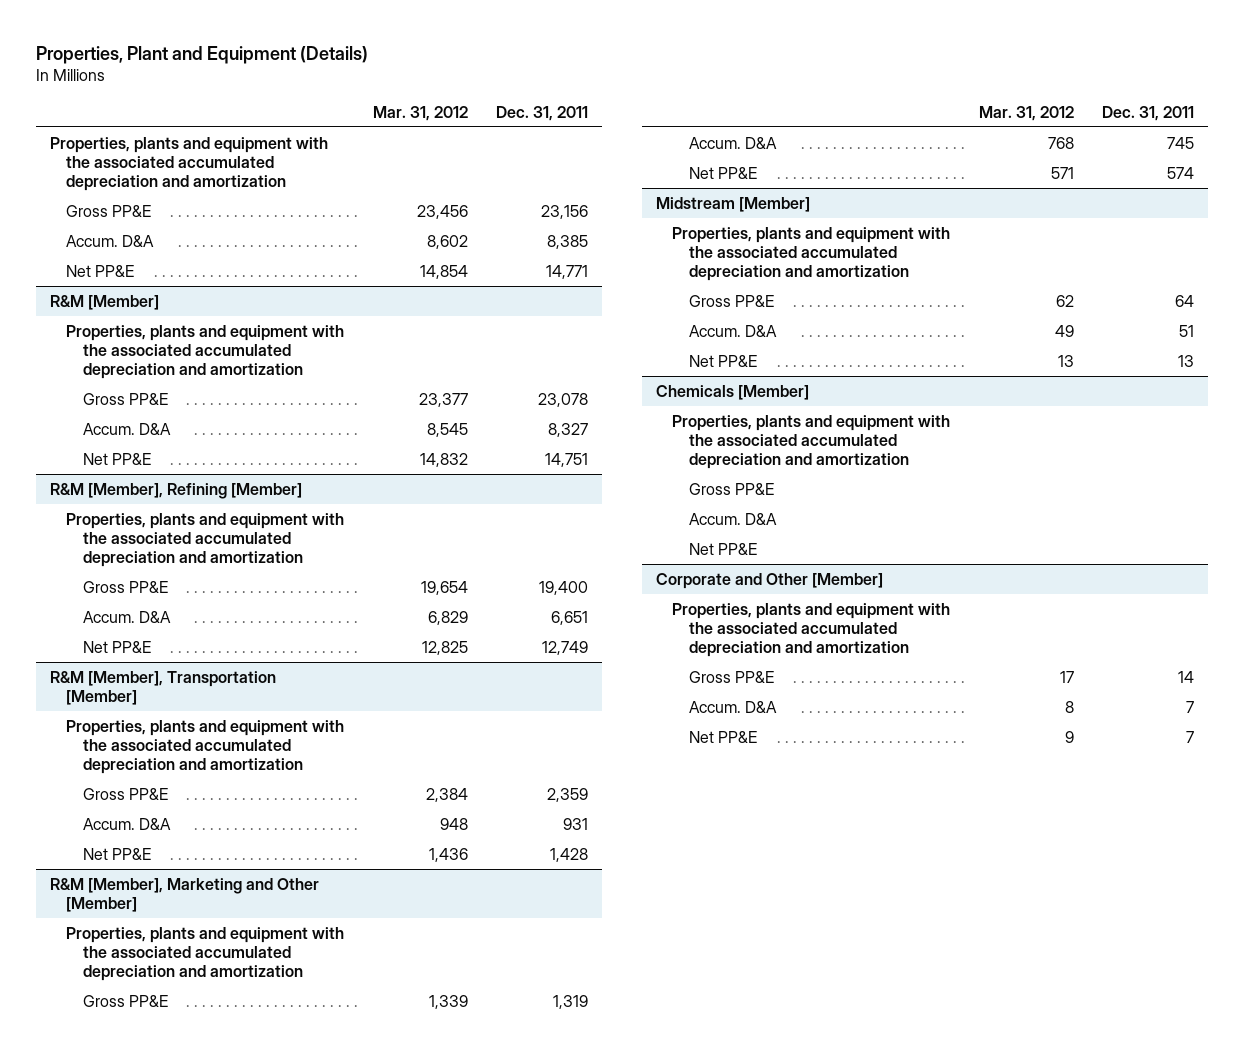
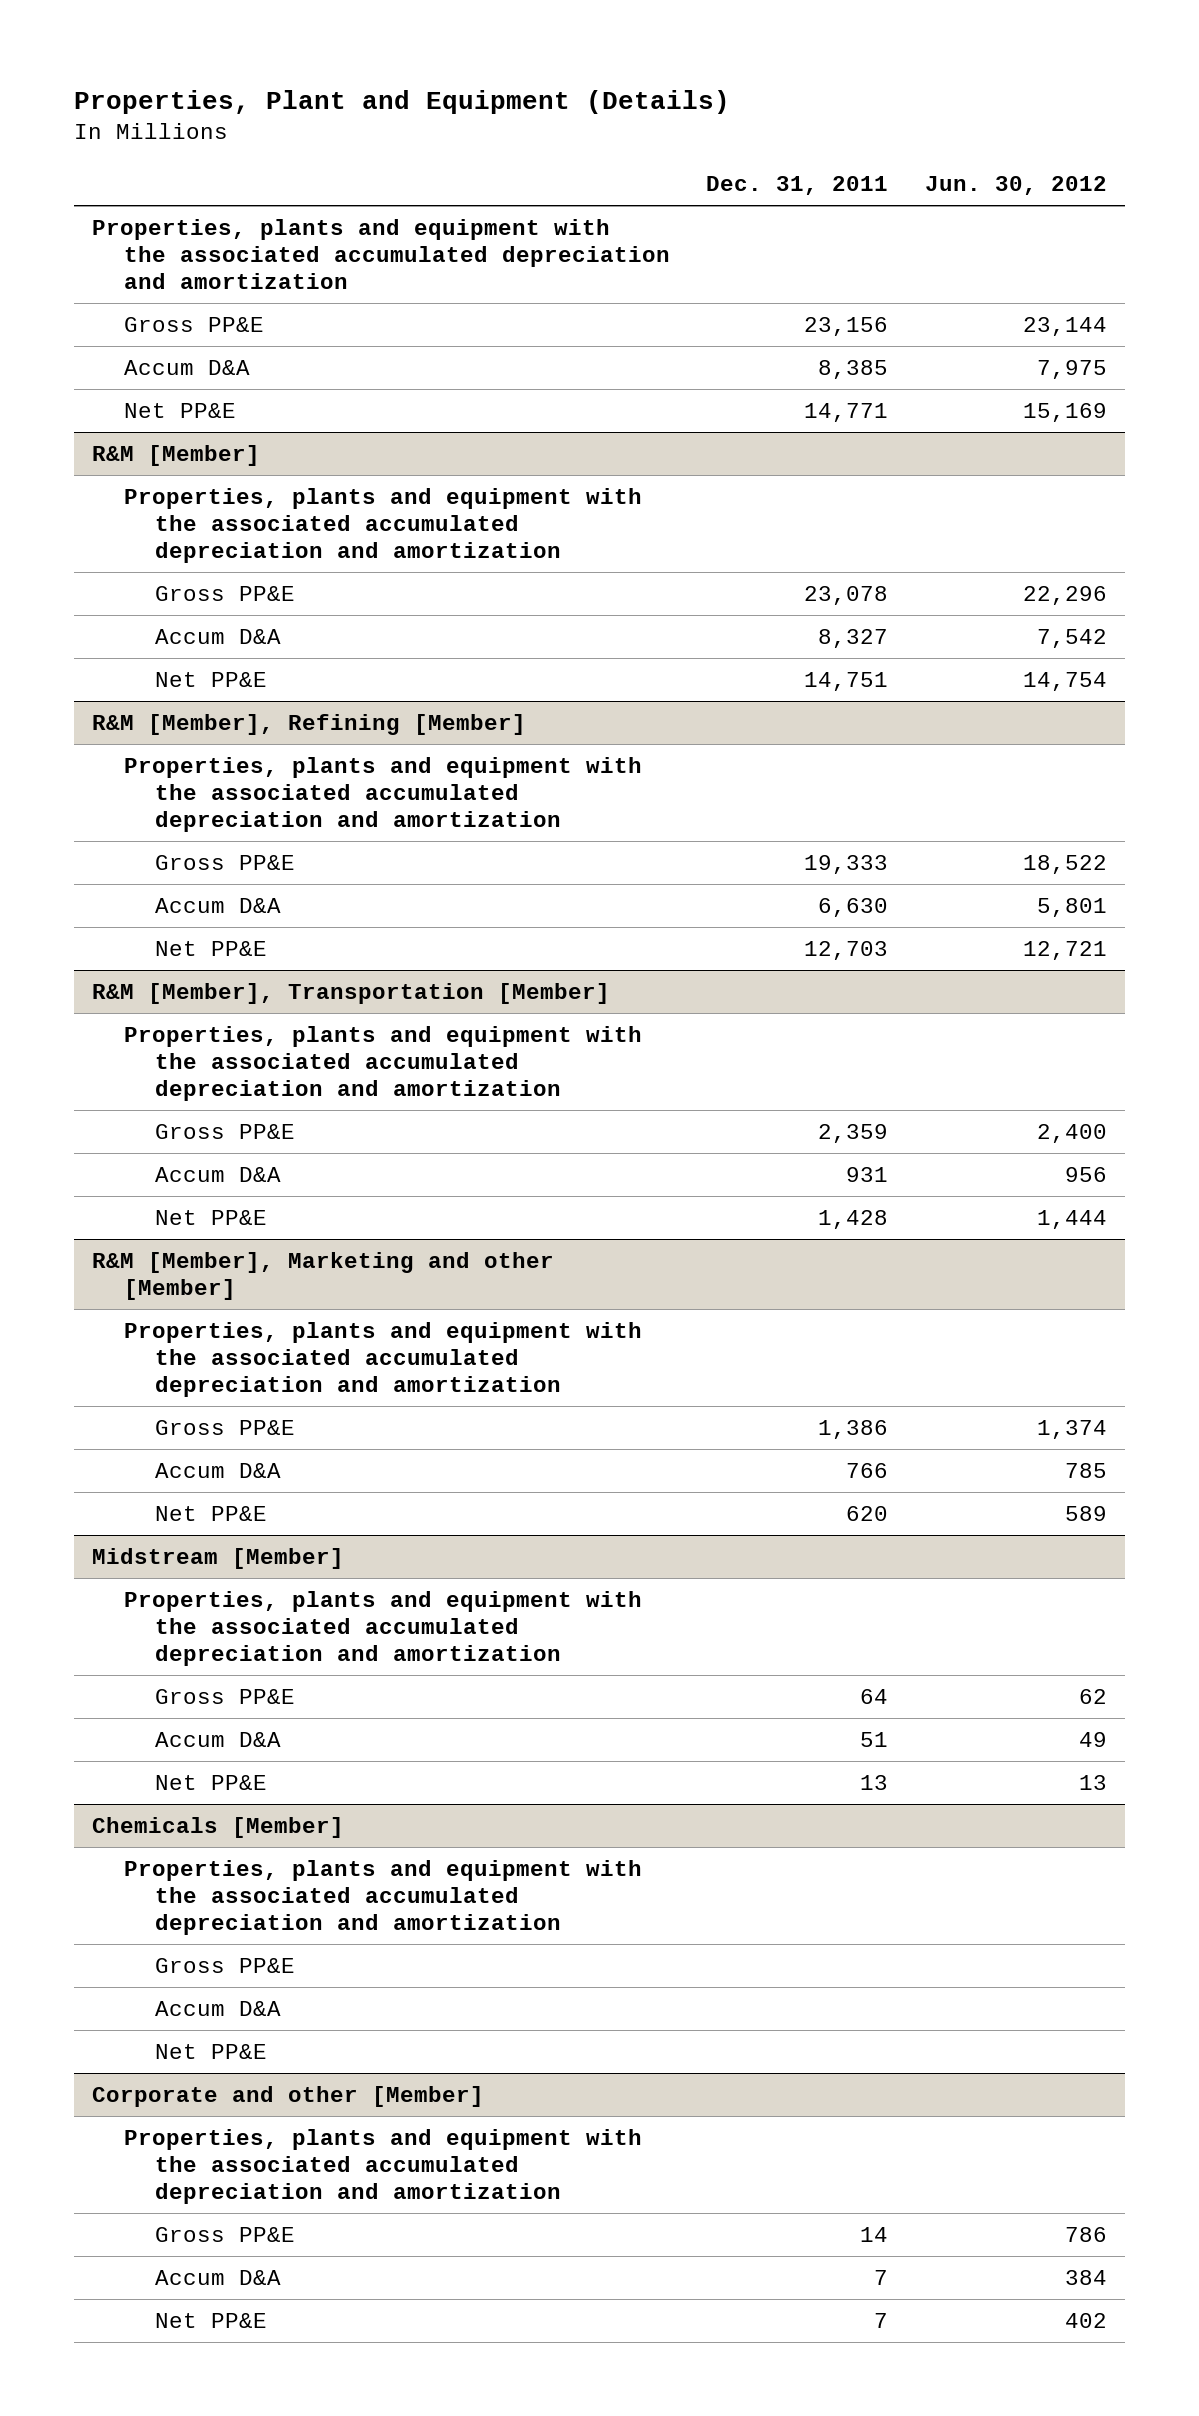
[372,105,468,121] Mar. 31, 2012 -> none
none -> [924,176,1107,196] Jun. 30, 2012
[66,234,155,247] Accum. D&A -> [123,360,250,376] Accum D&A
[82,422,171,435] Accum. D&A -> [155,629,282,645] Accum D&A
[539,580,589,595] 19,400 -> [804,855,889,875] 19,333
[82,610,171,623] Accum. D&A -> [155,898,282,914] Accum D&A
[551,610,589,625] 6,651 -> [818,898,889,918] 6,630
[542,640,589,655] 12,749 -> [804,941,889,961] 12,703
[82,817,171,830] Accum. D&A -> [155,1167,282,1183] Accum D&A
[49,877,319,912] R&M [Member], Marketing and Other [Member] -> [92,1252,555,1300] R&M [Member], Marketing and other [Member]
[553,994,589,1009] 1,319 -> [818,1420,889,1440] 1,386
[688,136,777,149] Accum. D&A -> [155,1463,282,1479] Accum D&A
[1167,136,1195,149] 745 -> [846,1463,889,1479] 766
[1167,166,1195,179] 574 -> [846,1506,889,1522] 620
[688,324,777,337] Accum. D&A -> [155,1732,282,1748] Accum D&A
[688,512,777,525] Accum. D&A -> [155,2001,282,2017] Accum D&A
[655,572,883,589] Corporate and Other [Member] -> [92,2086,485,2108] Corporate and other [Member]
[688,700,777,713] Accum. D&A -> [155,2270,282,2286] Accum D&A

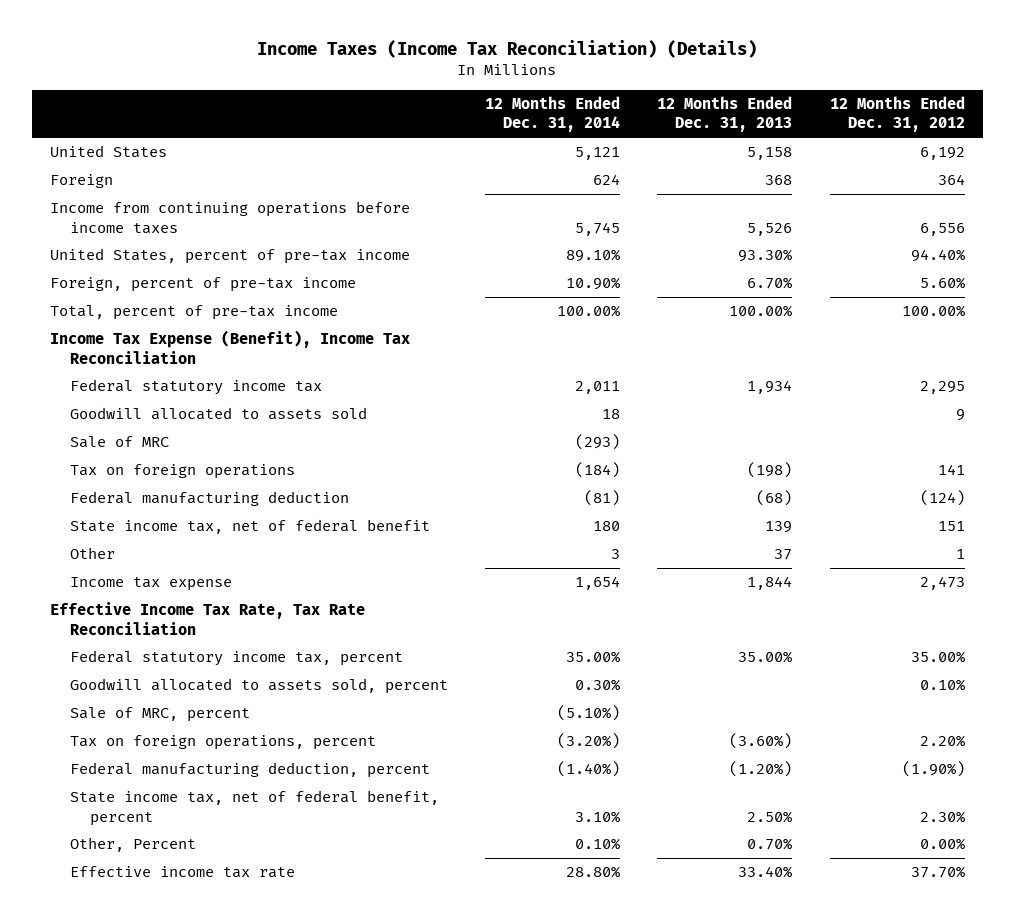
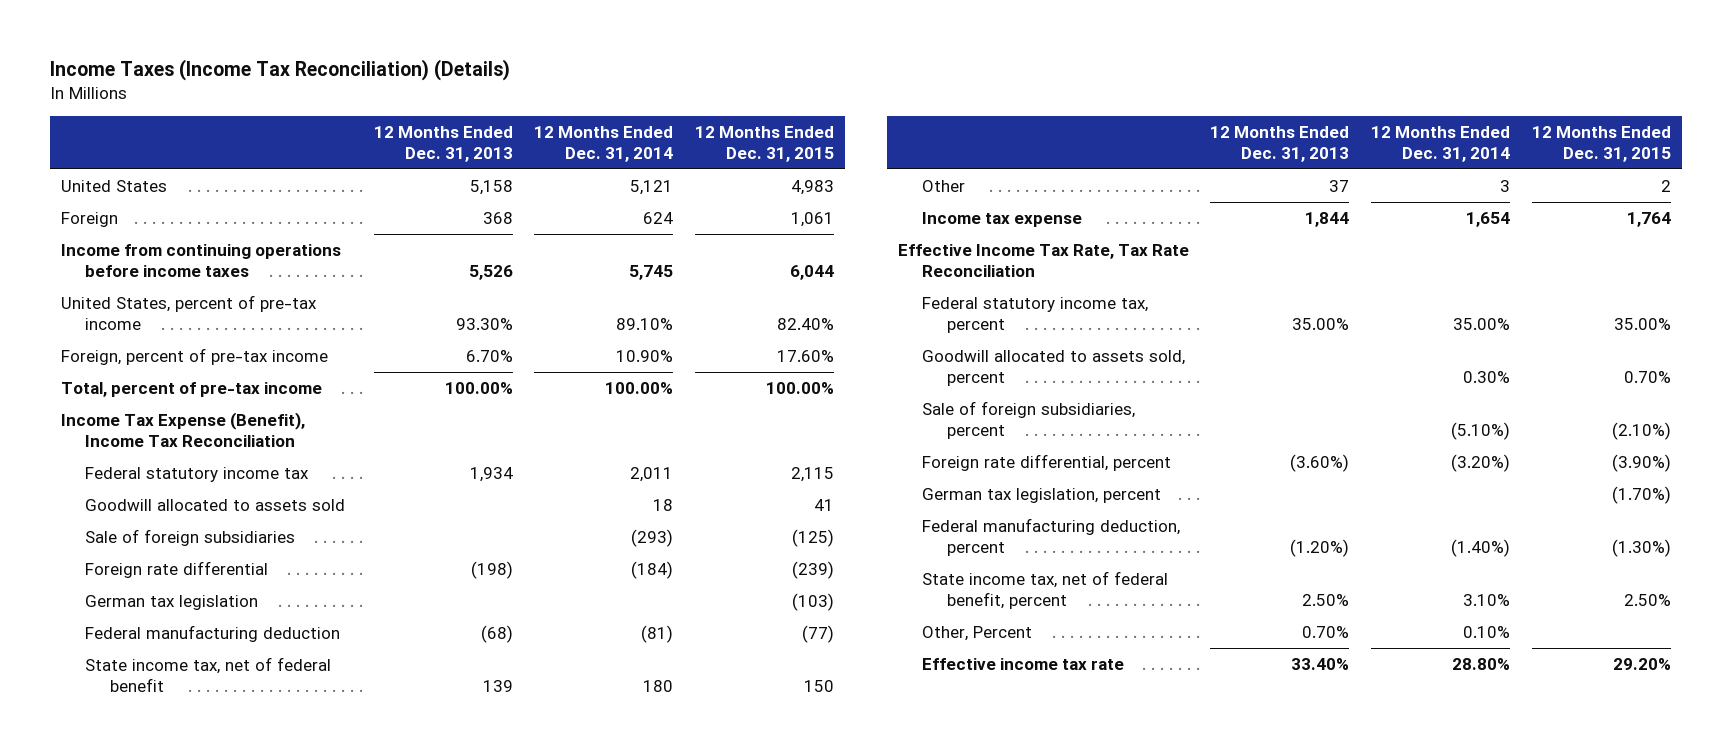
[829,95,965,133] 12 Months Ended Dec. 31, 2012 -> none
none -> [694,125,834,162] 12 Months Ended Dec. 31, 2015
[70,436,170,449] Sale of MRC -> [85,529,296,547] Sale of foreign subsidiaries
[70,464,296,480] Tax on foreign operations -> [85,561,269,579] Foreign rate differential
none -> [85,595,259,611] German tax legislation
[70,707,251,723] Sale of MRC, percent -> [922,401,1136,439] Sale of foreign subsidiaries, percent
[70,735,377,751] Tax on foreign operations, percent -> [922,454,1172,472] Foreign rate differential, percent
none -> [922,488,1162,504] German tax legislation, percent

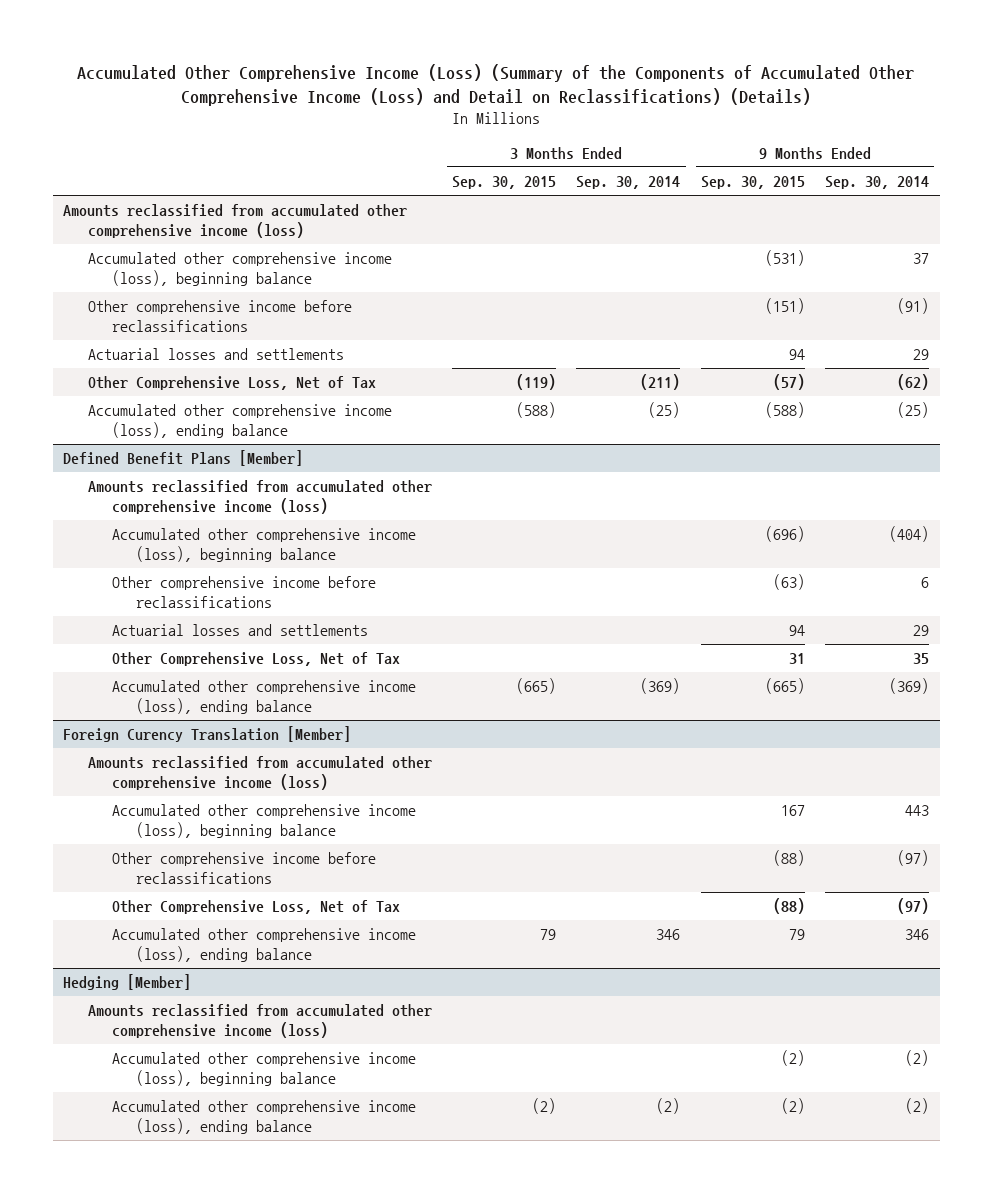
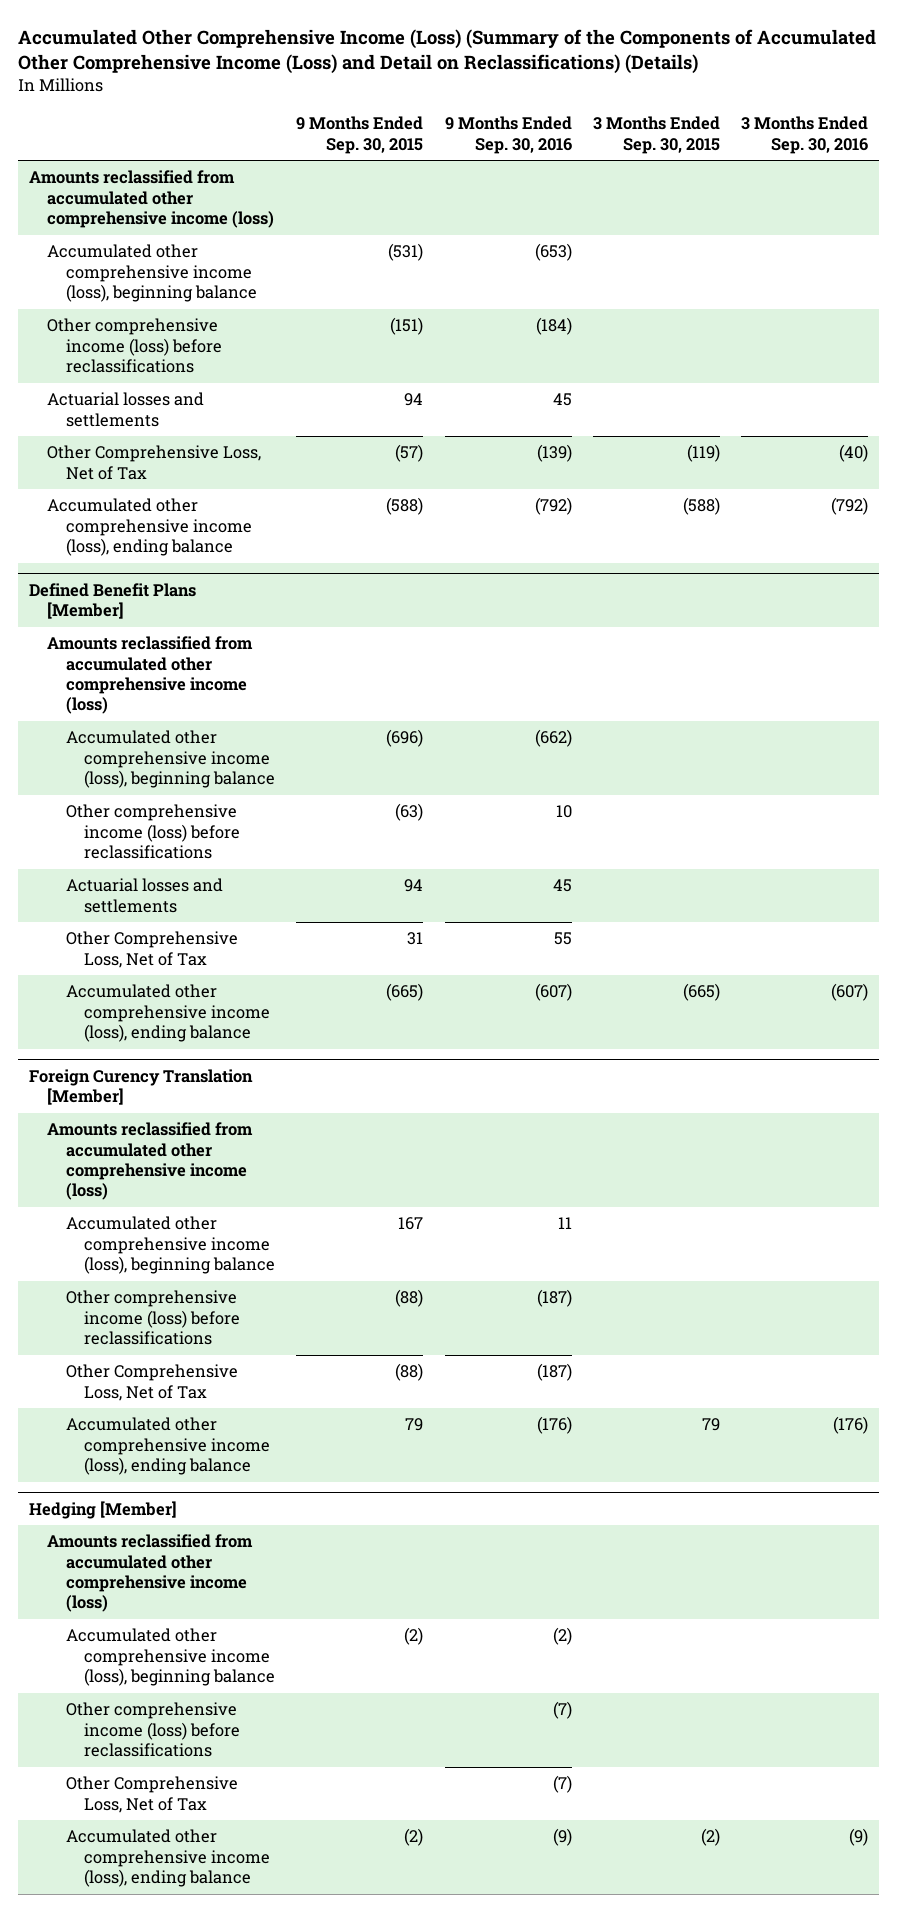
[576,175,681,189] Sep. 30, 2014 -> none
[825,175,930,189] Sep. 30, 2014 -> none
none -> [444,116,572,154] 9 Months Ended Sep. 30, 2016
none -> [741,116,869,154] 3 Months Ended Sep. 30, 2016
[87,300,352,333] Other comprehensive income before reclassifications -> [47,318,222,374] Other comprehensive income (loss) before reclassifications
[111,576,376,609] Other comprehensive income before reclassifications -> [65,804,240,860] Other comprehensive income (loss) before reclassifications
[111,852,376,885] Other comprehensive income before reclassifications -> [65,1290,240,1346] Other comprehensive income (loss) before reclassifications
none -> [65,1702,240,1758] Other comprehensive income (loss) before reclassifications
none -> [65,1776,238,1813] Other Comprehensive Loss, Net of Tax

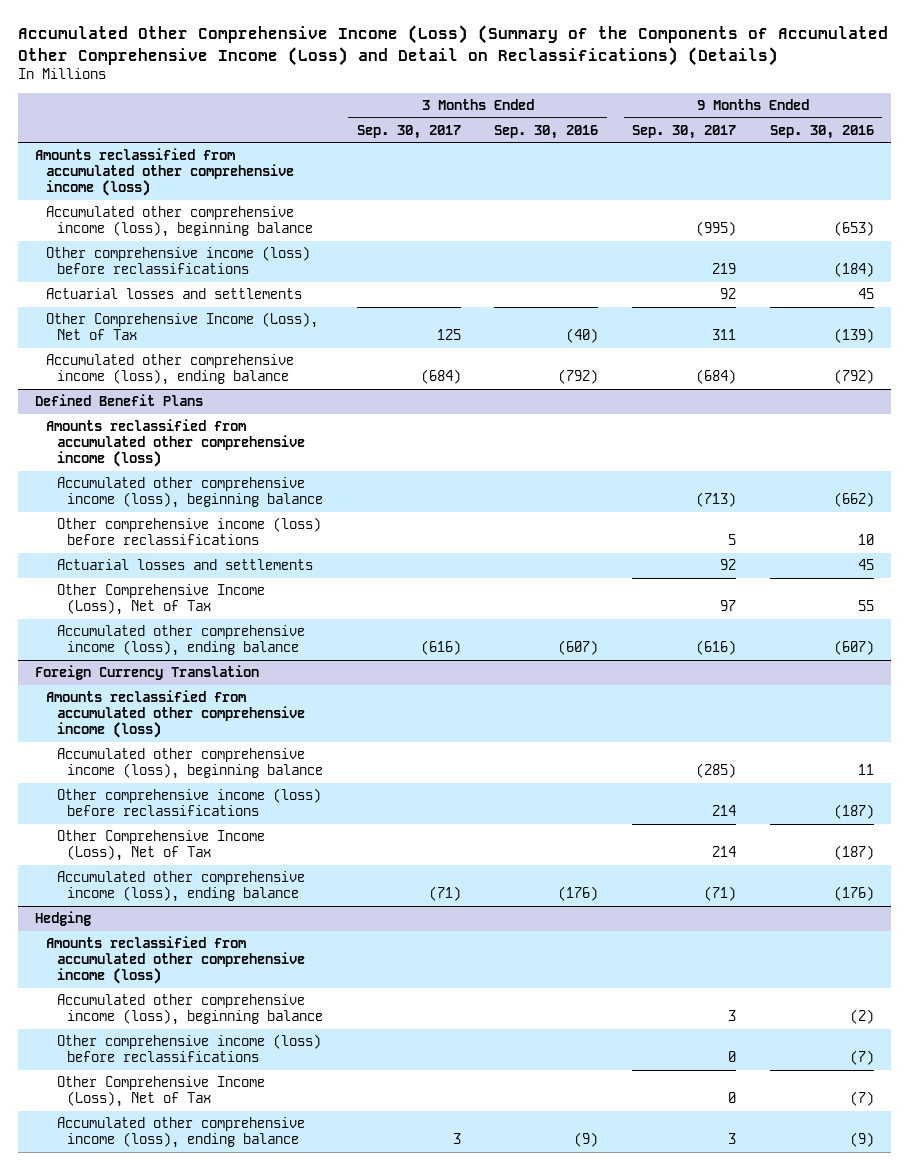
[296,116,424,154] 9 Months Ended Sep. 30, 2015 -> none
[593,116,721,154] 3 Months Ended Sep. 30, 2015 -> none
none -> [356,124,461,139] Sep. 30, 2017
none -> [632,124,737,139] Sep. 30, 2017
[47,445,262,480] Other Comprehensive Loss, Net of Tax -> [45,312,318,341] Other Comprehensive Income (Loss), Net of Tax
[28,582,196,619] Defined Benefit Plans [Member] -> [35,394,204,407] Defined Benefit Plans
[65,931,238,968] Other Comprehensive Loss, Net of Tax -> [56,584,265,616] Other Comprehensive Income (Loss), Net of Tax
[28,1068,253,1105] Foreign Curency Translation [Member] -> [35,665,260,681] Foreign Currency Translation
[65,1364,238,1401] Other Comprehensive Loss, Net of Tax -> [56,830,265,862] Other Comprehensive Income (Loss), Net of Tax
[28,1500,177,1519] Hedging [Member] -> [35,911,92,927] Hedging
[65,1776,238,1813] Other Comprehensive Loss, Net of Tax -> [56,1076,265,1108] Other Comprehensive Income (Loss), Net of Tax

